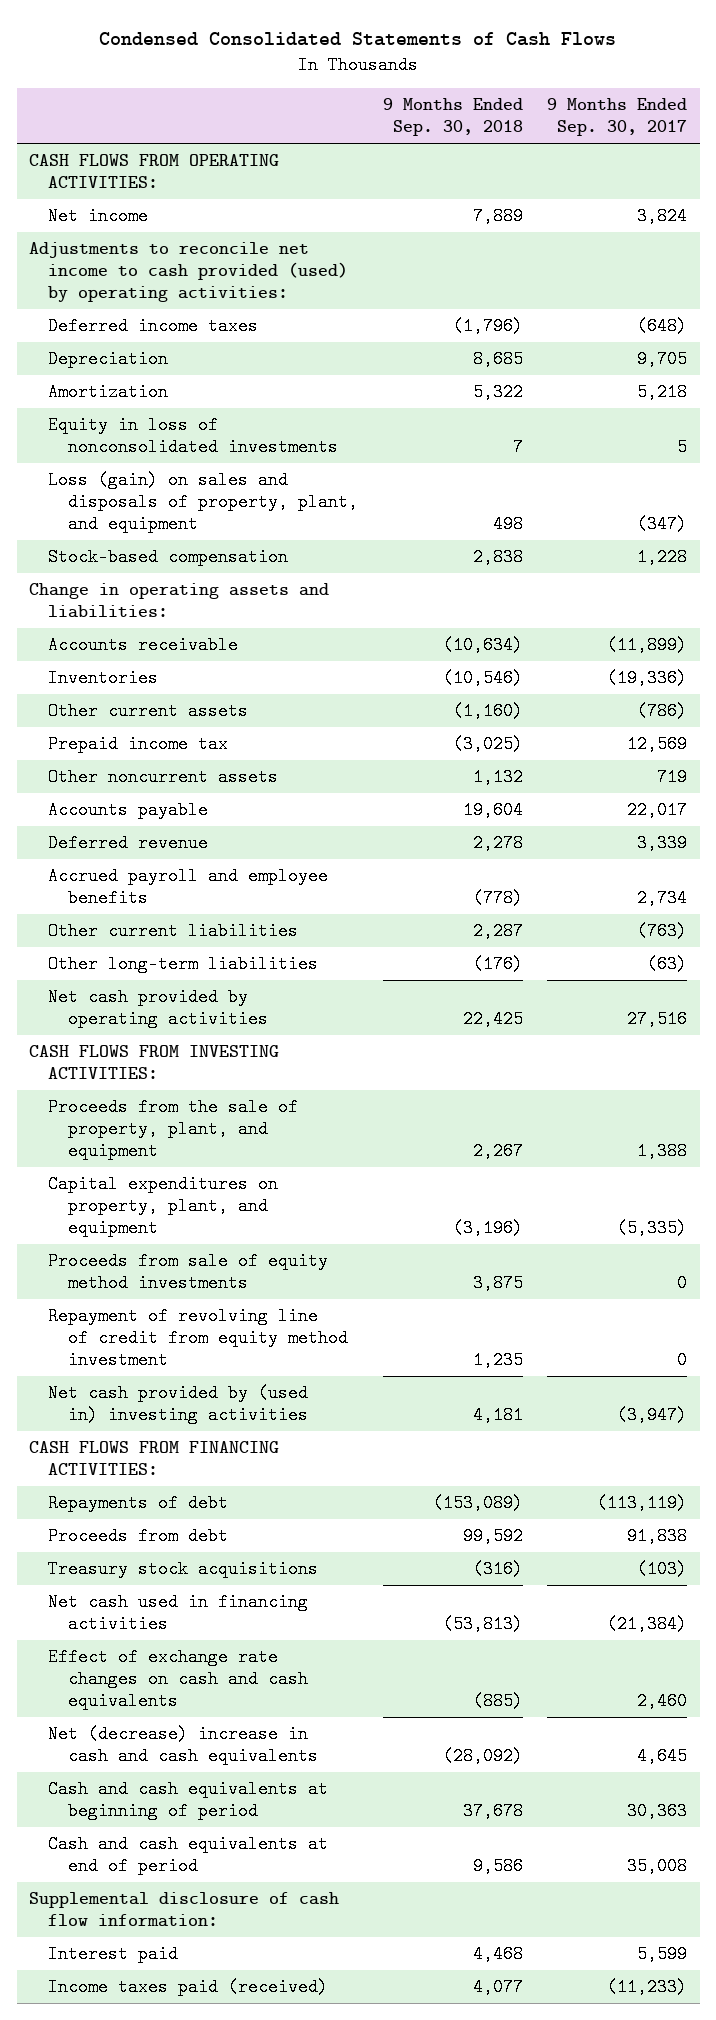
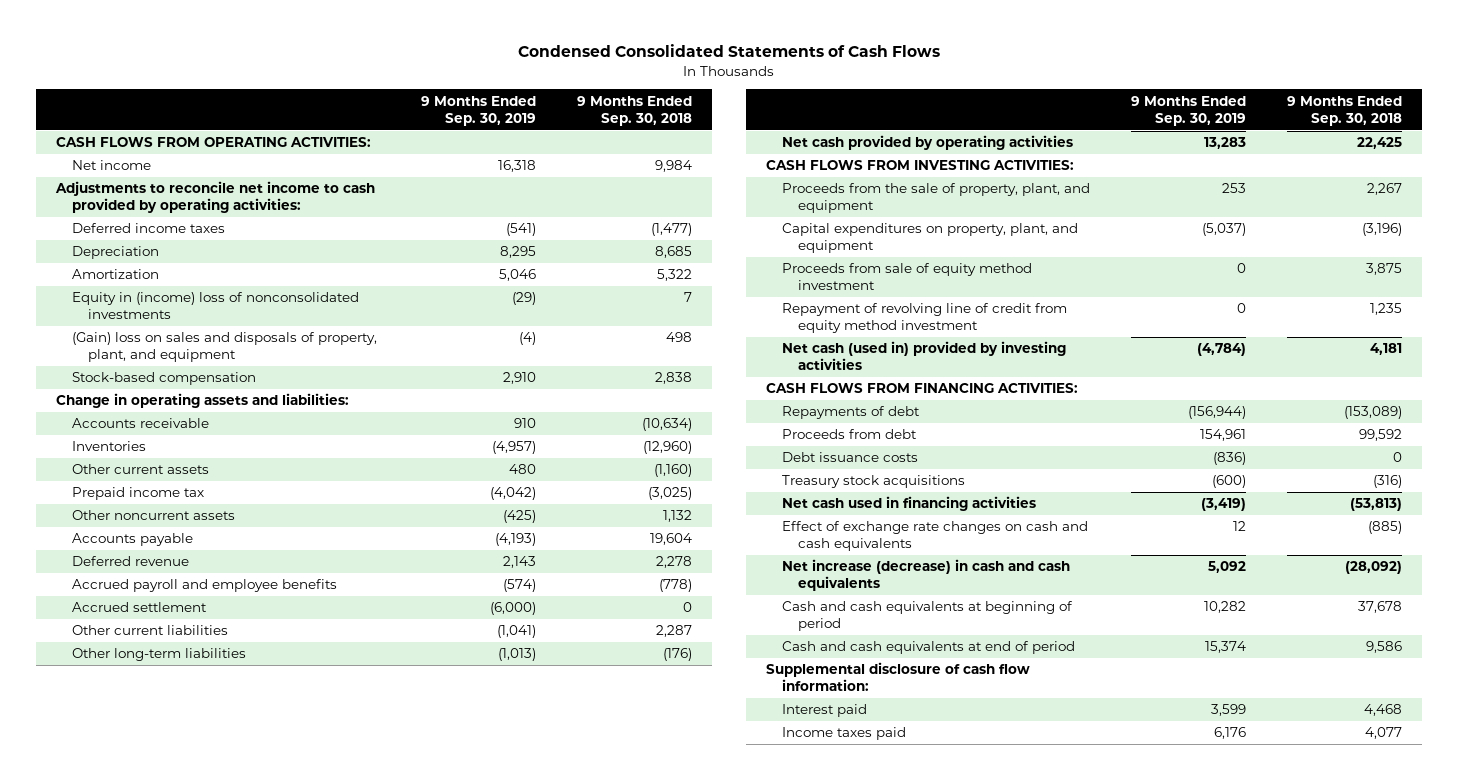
[547,98,688,137] 9 Months Ended Sep. 30, 2017 -> none
none -> [420,95,536,126] 9 Months Ended Sep. 30, 2019
[472,207,523,226] 7,889 -> [654,160,692,173] 9,984
[28,242,349,303] Adjustments to reconcile net income to cash provided (used) by operating activities: -> [55,181,376,214] Adjustments to reconcile net income to cash provided by operating activities:
[452,317,523,336] (1,796) -> [650,223,692,237] (1,477)
[48,416,339,457] Equity in loss of nonconsolidated investments -> [72,292,360,320] Equity in (income) loss of nonconsolidated investments
[48,471,359,534] Loss (gain) on sales and disposals of property, plant, and equipment -> [72,332,378,363] (Gain) loss on sales and disposals of property, plant, and equipment
[442,669,523,688] (10,546) -> [642,441,692,455] (12,960)
none -> [72,602,208,613] Accrued settlement
[48,1252,329,1293] Proceeds from sale of equity method investments -> [782,263,1033,291] Proceeds from sale of equity method investment
[48,1384,309,1425] Net cash provided by (used in) investing activities -> [782,341,1067,371] Net cash (used in) provided by investing activities
none -> [782,452,919,463] Debt issuance costs
[48,1725,319,1766] Net (decrease) increase in cash and cash equivalents -> [782,559,1071,592] Net increase (decrease) in cash and cash equivalents
[48,1978,329,1997] Income taxes paid (received) -> [782,727,907,741] Income taxes paid

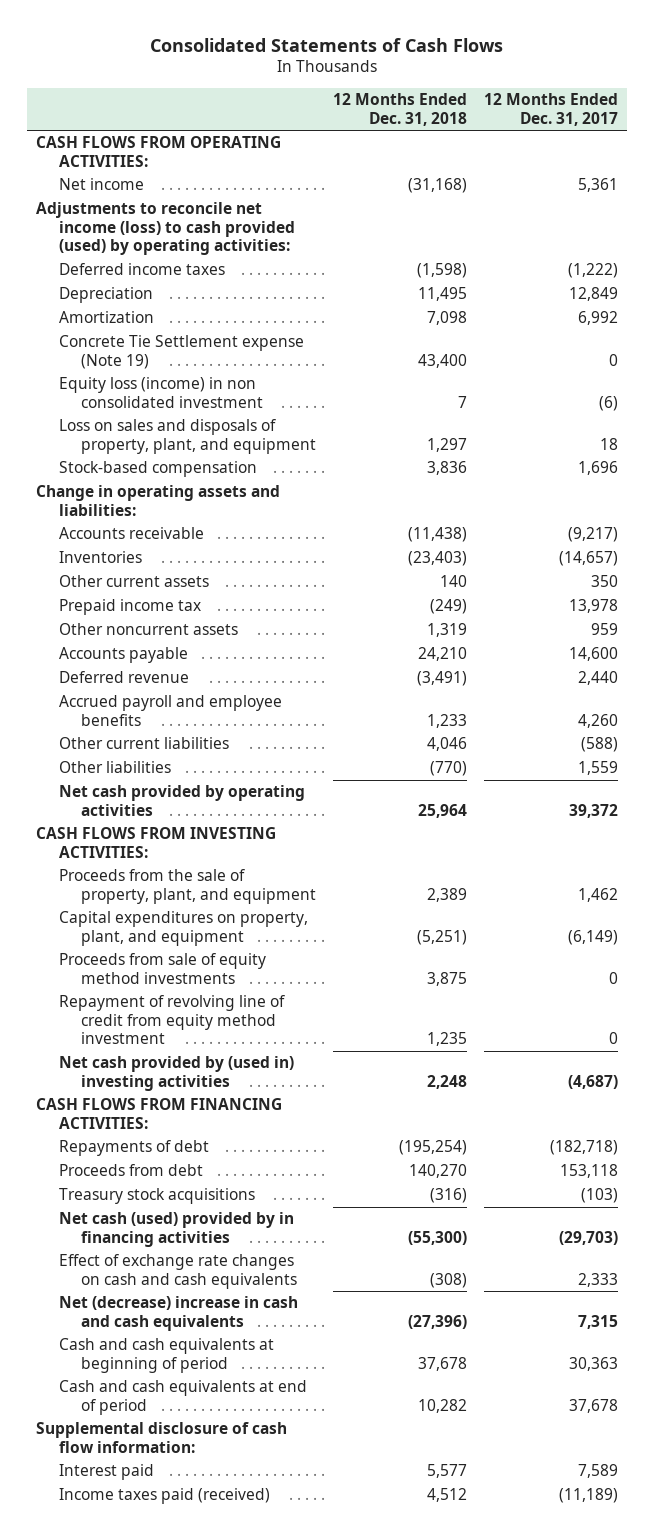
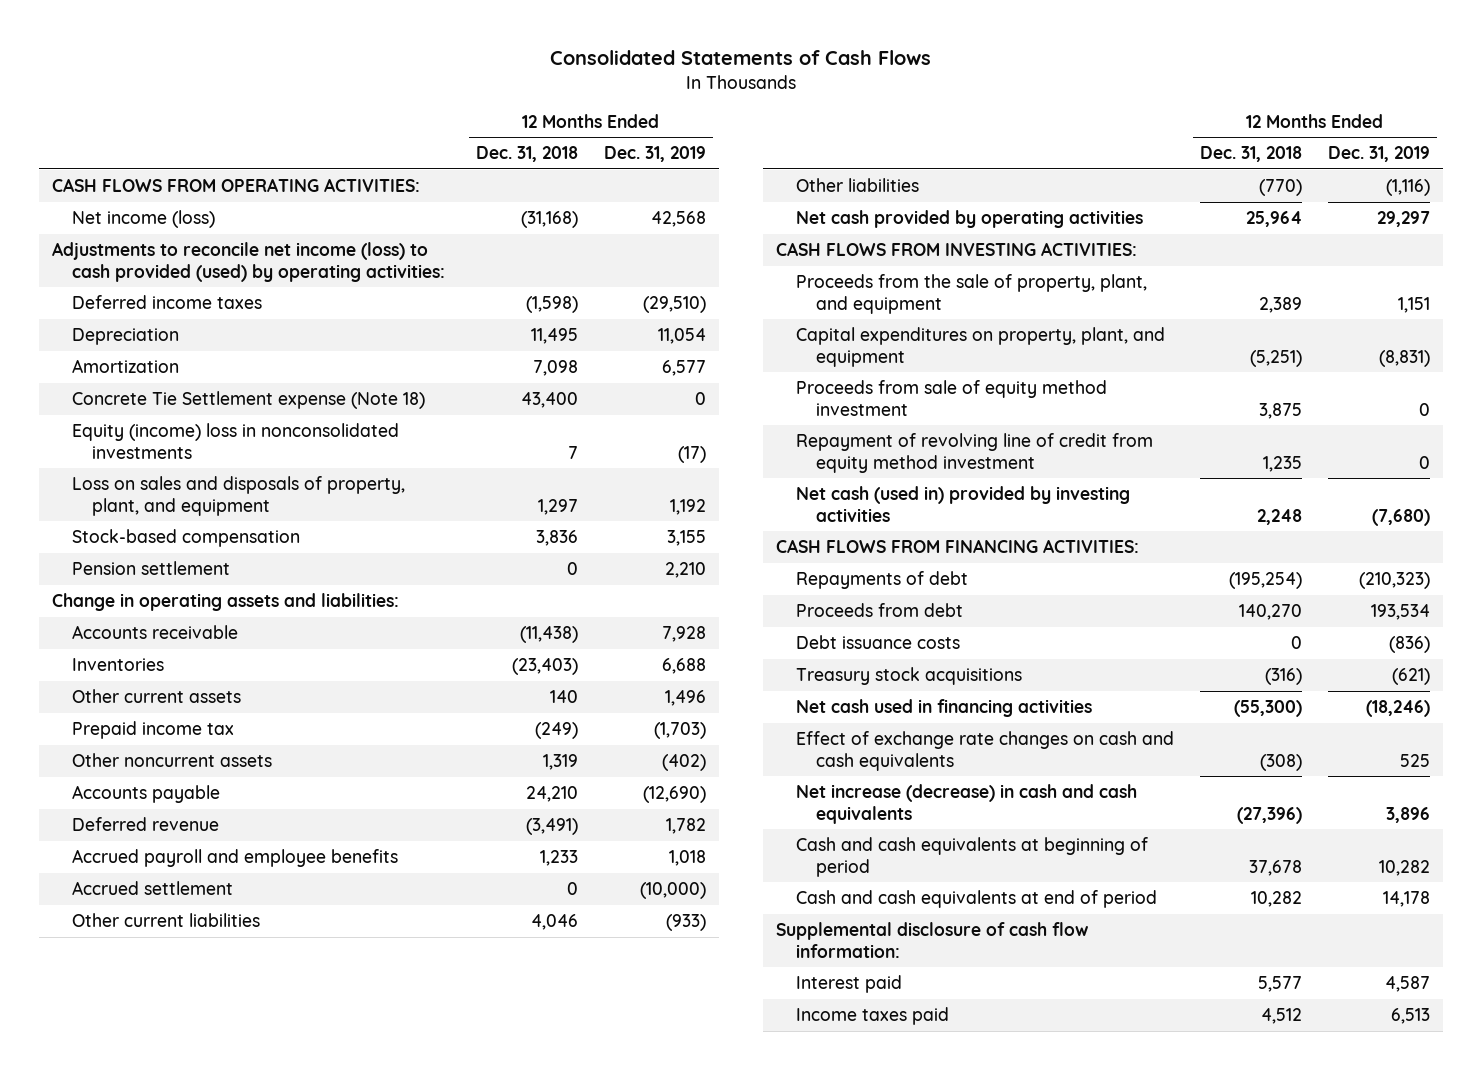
[484,93,619,126] 12 Months Ended Dec. 31, 2017 -> none
none -> [604,146,707,163] Dec. 31, 2019
[58,178,144,191] Net income -> [71,209,215,228] Net income (loss)
[58,335,304,369] Concrete Tie Settlement expense (Note 19) -> [71,390,425,409] Concrete Tie Settlement expense (Note 18)
[58,377,264,408] Equity loss (income) in non consolidated investment -> [71,422,399,459] Equity (income) loss in nonconsolidated investments
none -> [71,560,230,575] Pension settlement
none -> [71,880,233,895] Accrued settlement
[58,953,266,984] Proceeds from sale of equity method investments -> [795,379,1107,416] Proceeds from sale of equity method investment
[58,1056,294,1091] Net cash provided by (used in) investing activities -> [795,485,1130,522] Net cash (used in) provided by investing activities
none -> [795,634,960,649] Debt issuance costs
[58,1212,294,1247] Net cash (used) provided by in financing activities -> [795,698,1092,717] Net cash used in financing activities
[58,1296,298,1331] Net (decrease) increase in cash and cash equivalents -> [795,783,1137,824] Net increase (decrease) in cash and cash equivalents
[58,1488,270,1505] Income taxes paid (received) -> [795,1006,949,1025] Income taxes paid

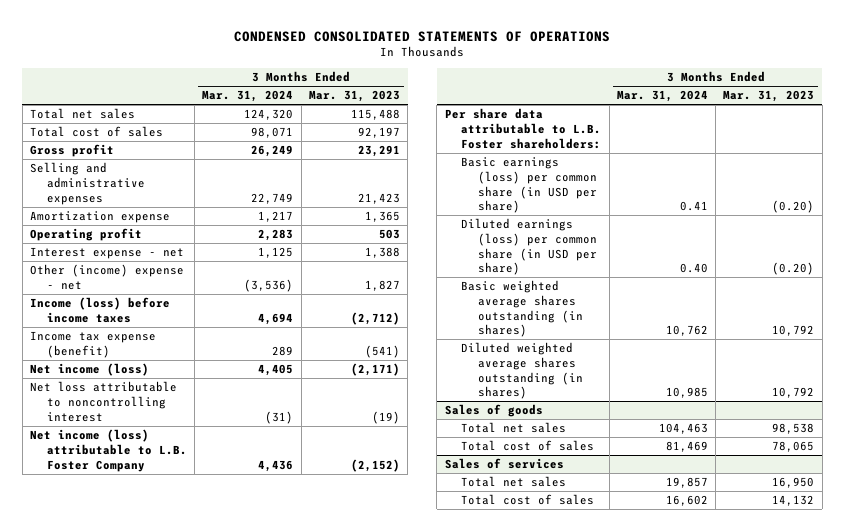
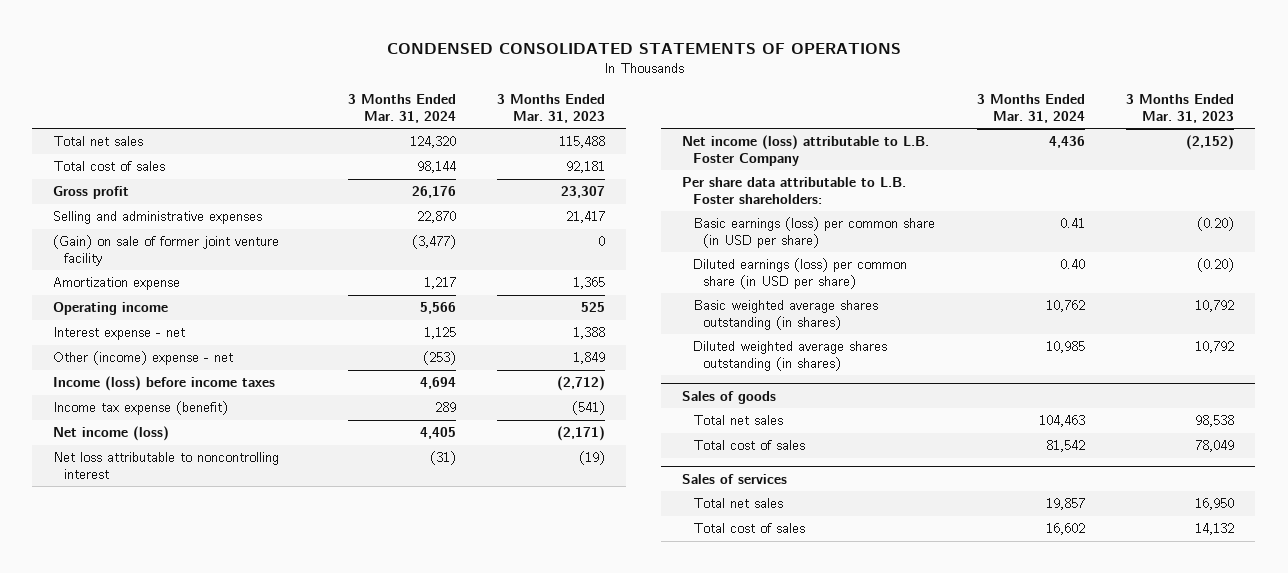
[251,127,294,139] 98,071 -> [416,161,456,174] 98,144
[357,127,400,139] 92,197 -> [566,161,606,174] 92,181
[251,145,294,158] 26,249 -> [411,186,456,199] 26,176
[357,145,400,158] 23,291 -> [561,186,606,199] 23,307
[251,192,294,204] 22,749 -> [416,211,456,224] 22,870
[357,192,400,204] 21,423 -> [566,211,606,224] 21,417
none -> [53,235,280,266] (Gain) on sale of former joint venture facility
[30,228,143,242] Operating profit -> [53,302,169,316] Operating income
[258,229,294,242] 2,283 -> [419,302,456,315] 5,566
[378,229,400,240] 503 -> [581,302,606,313] 525
[244,278,294,292] (3,536) -> [422,351,456,366] (253)
[364,279,400,291] 1,827 -> [573,352,606,365] 1,849
[665,441,708,453] 81,469 -> [1045,440,1085,453] 81,542
[772,441,815,453] 78,065 -> [1195,440,1235,453] 78,049

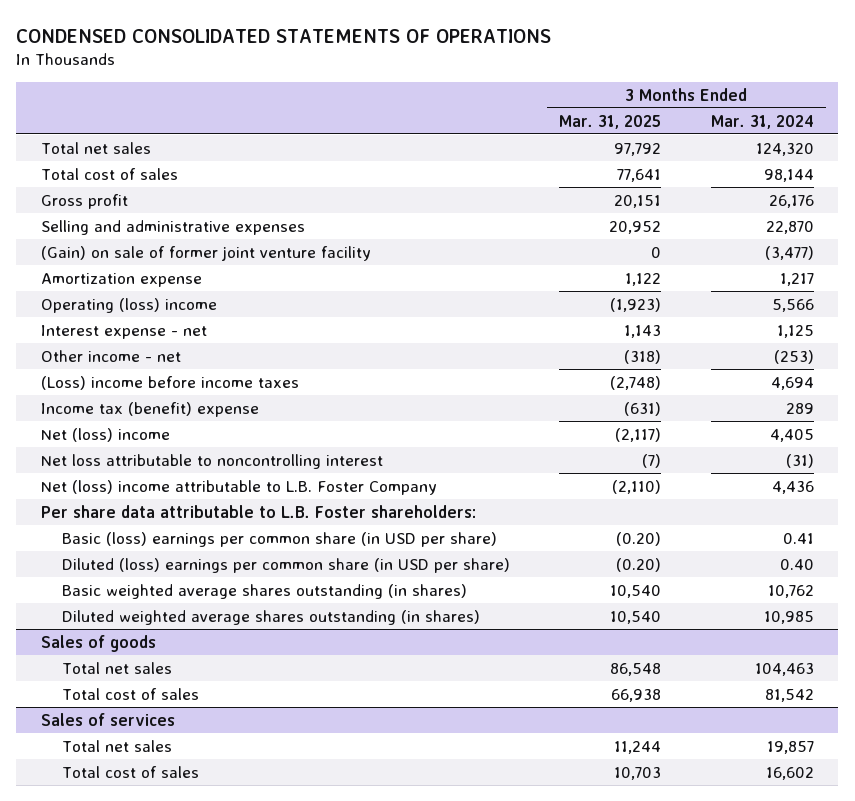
[497,94,606,123] 3 Months Ended Mar. 31, 2023 -> none
none -> [559,114,662,129] Mar. 31, 2025
[53,302,169,316] Operating income -> [41,297,218,313] Operating (loss) income
[53,351,234,366] Other (income) expense - net -> [41,349,182,362] Other income - net
[53,376,276,392] Income (loss) before income taxes -> [41,375,300,390] (Loss) income before income taxes
[53,401,229,416] Income tax expense (benefit) -> [41,401,260,417] Income tax (benefit) expense
[53,426,170,442] Net income (loss) -> [41,427,171,442] Net (loss) income
[682,135,930,166] Net income (loss) attributable to L.B. Foster Company -> [41,479,438,495] Net (loss) income attributable to L.B. Foster Company
[692,217,935,248] Basic earnings (loss) per common share (in USD per share) -> [61,531,497,547] Basic (loss) earnings per common share (in USD per share)
[692,258,907,289] Diluted earnings (loss) per common share (in USD per share) -> [61,557,510,573] Diluted (loss) earnings per common share (in USD per share)

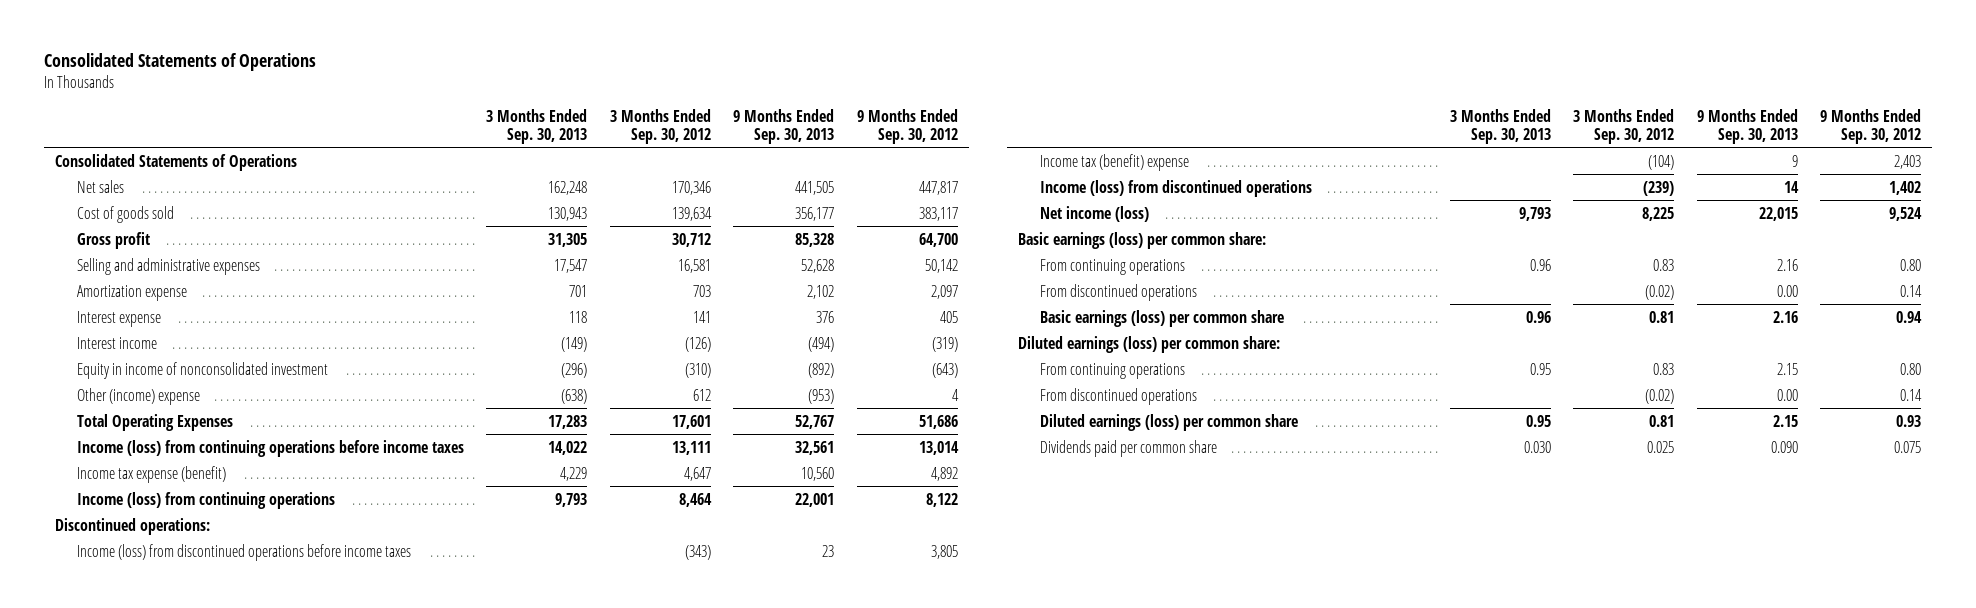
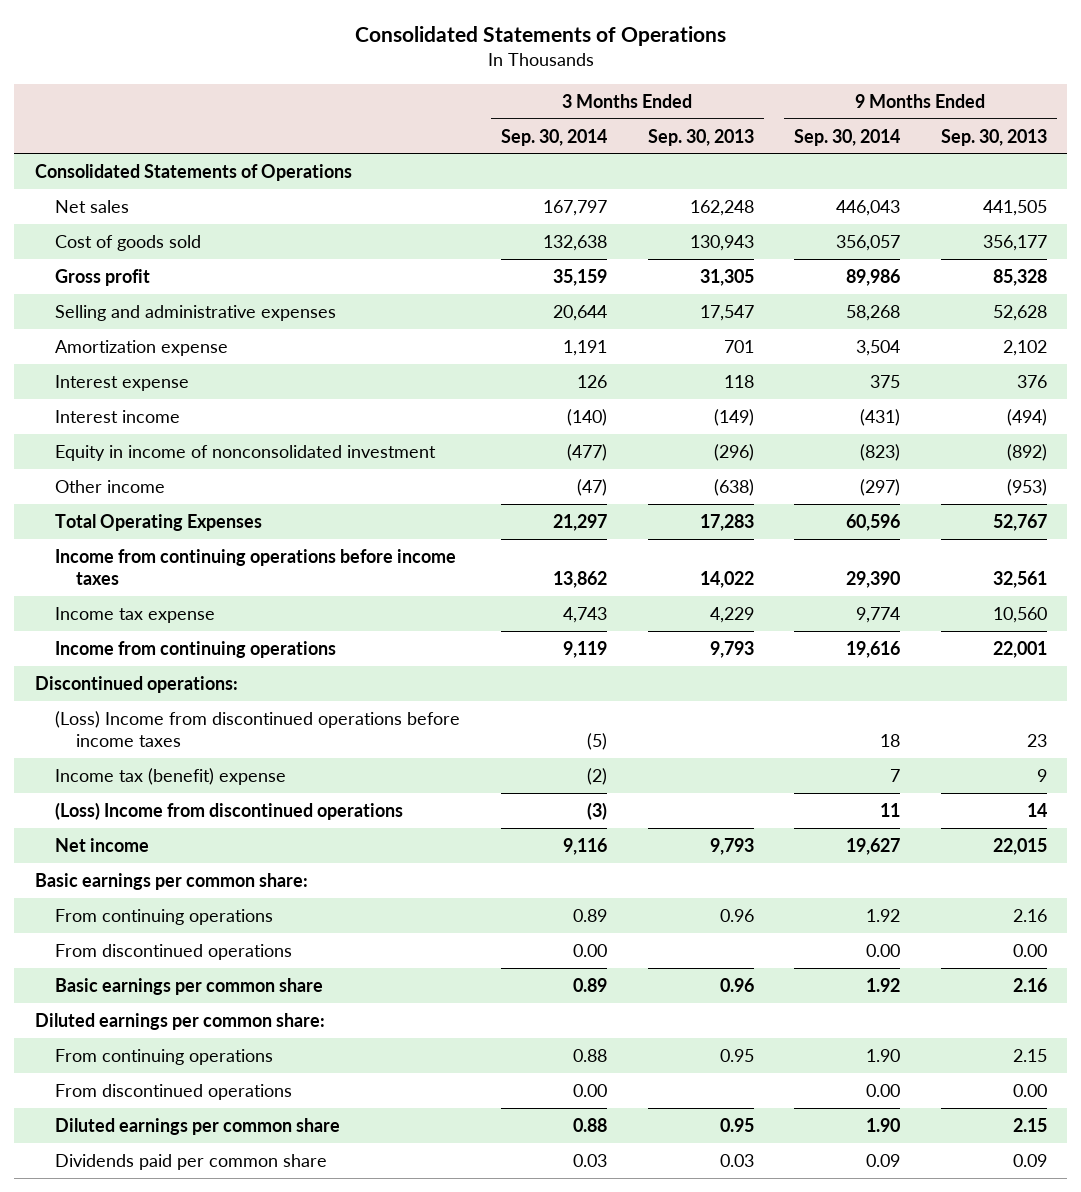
[609,108,711,144] 3 Months Ended Sep. 30, 2012 -> none
[856,108,958,144] 9 Months Ended Sep. 30, 2012 -> none
none -> [500,128,607,146] Sep. 30, 2014
none -> [794,128,901,146] Sep. 30, 2014
[76,387,200,405] Other (income) expense -> [55,479,166,493] Other income
[76,439,464,457] Income (loss) from continuing operations before income taxes -> [55,548,457,586] Income from continuing operations before income taxes
[76,465,226,483] Income tax expense (benefit) -> [55,606,216,623] Income tax expense
[76,491,335,509] Income (loss) from continuing operations -> [55,640,337,658] Income from continuing operations
[76,543,411,561] Income (loss) from discontinued operations before income taxes -> [55,710,461,748] (Loss) Income from discontinued operations before income taxes
[1040,179,1313,197] Income (loss) from discontinued operations -> [55,801,404,820] (Loss) Income from discontinued operations
[1040,205,1150,222] Net income (loss) -> [55,837,150,852] Net income
[1018,231,1267,249] Basic earnings (loss) per common share: -> [34,872,308,890] Basic earnings per common share:
[1040,309,1285,327] Basic earnings (loss) per common share -> [55,977,324,995] Basic earnings per common share
[1018,335,1281,353] Diluted earnings (loss) per common share: -> [34,1012,325,1030] Diluted earnings per common share:
[1040,413,1299,431] Diluted earnings (loss) per common share -> [55,1117,341,1135] Diluted earnings per common share
[1523,440,1551,453] 0.030 -> [719,1153,754,1167] 0.03
[1770,440,1798,453] 0.090 -> [1012,1153,1047,1167] 0.09

